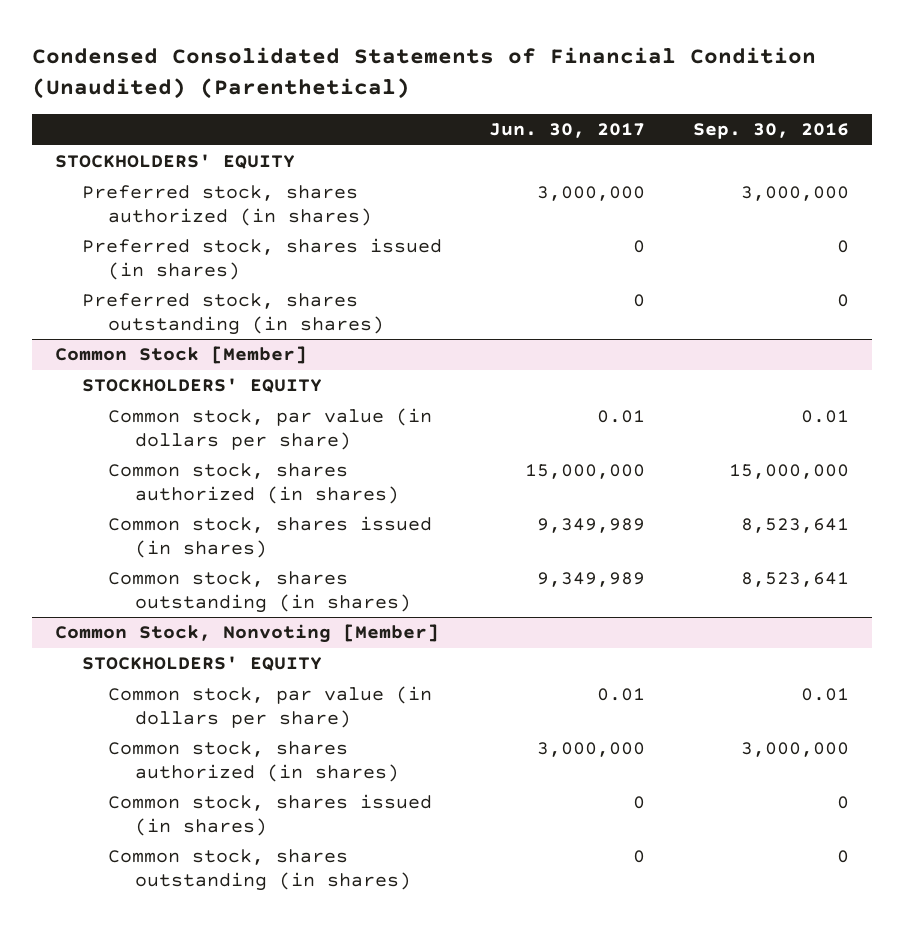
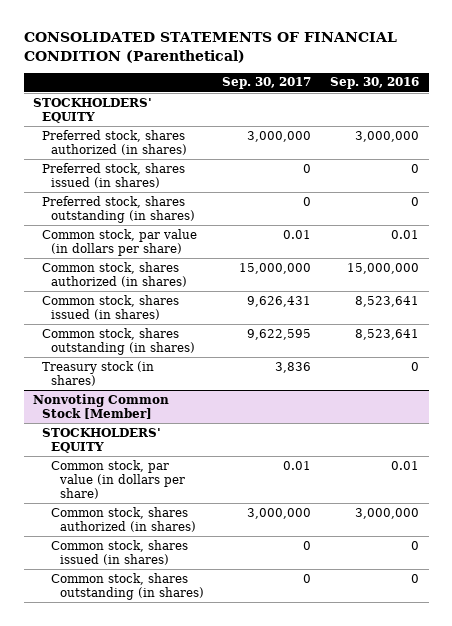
[31,46,816,99] Condensed Consolidated Statements of Financial Condition (Unaudited) (Parenthetical) -> [23,32,397,63] CONSOLIDATED STATEMENTS OF FINANCIAL CONDITION (Parenthetical)
[489,123,646,139] Jun. 30, 2017 -> none
none -> [222,77,312,90] Sep. 30, 2017
[55,346,308,365] Common Stock [Member] -> none
[81,378,322,394] STOCKHOLDERS' EQUITY -> none
none -> [41,360,154,387] Treasury stock (in shares)
[55,624,440,644] Common Stock, Nonvoting [Member] -> [33,393,170,420] Nonvoting Common Stock [Member]

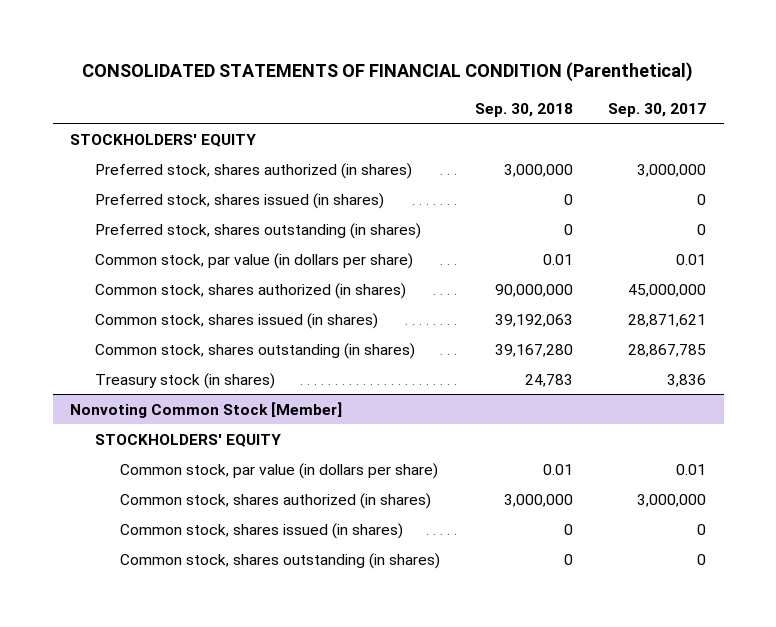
[330,77,420,90] Sep. 30, 2016 -> none
none -> [474,102,573,117] Sep. 30, 2018
[239,262,312,274] 15,000,000 -> [628,283,707,297] 45,000,000
[247,295,312,307] 9,626,431 -> [628,313,707,327] 28,871,621
[247,328,312,340] 9,622,595 -> [628,343,707,357] 28,867,785

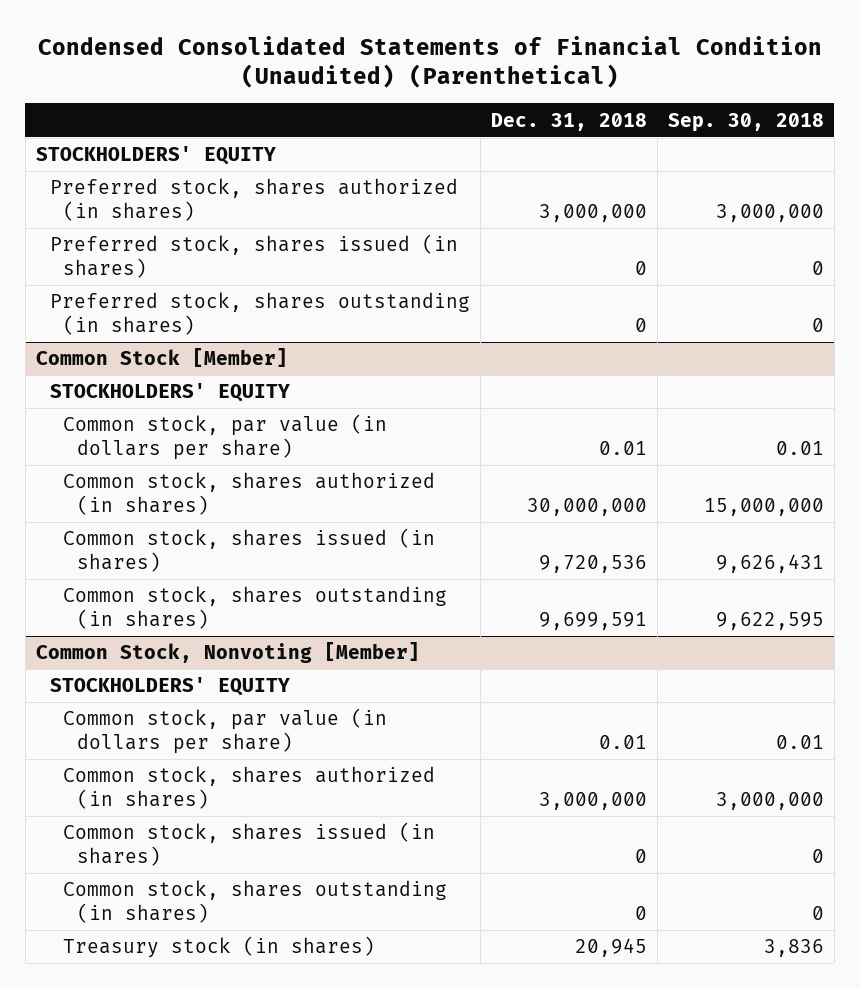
[82,62,694,83] CONSOLIDATED STATEMENTS OF FINANCIAL CONDITION (Parenthetical) -> [37,35,822,89] Condensed Consolidated Statements of Financial Condition (Unaudited) (Parenthetical)
[608,102,707,117] Sep. 30, 2017 -> none
none -> [490,112,647,131] Dec. 31, 2018
none -> [35,348,288,368] Common Stock [Member]
none -> [49,383,290,403] STOCKHOLDERS' EQUITY
[94,372,275,389] Treasury stock (in shares) -> none
[494,283,573,297] 90,000,000 -> [703,498,824,517] 15,000,000
[494,313,573,327] 39,192,063 -> [715,554,824,574] 9,626,431
[494,343,573,357] 39,167,280 -> [715,612,824,631] 9,622,595
[70,401,343,418] Nonvoting Common Stock [Member] -> [35,642,420,664] Common Stock, Nonvoting [Member]
none -> [63,936,376,959] Treasury stock (in shares)

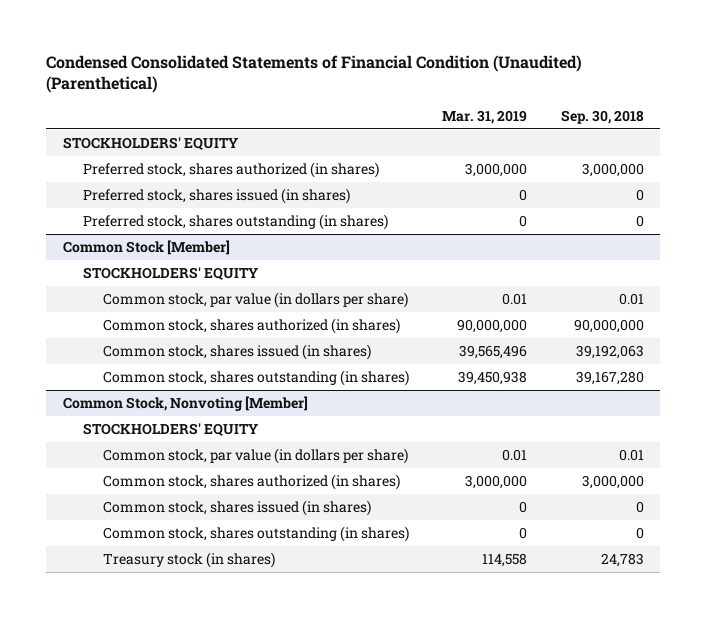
[490,112,647,131] Dec. 31, 2018 -> none
none -> [442,109,528,124] Mar. 31, 2019
[703,498,824,517] 15,000,000 -> [573,318,644,333] 90,000,000
[715,554,824,574] 9,626,431 -> [575,344,644,359] 39,192,063
[715,612,824,631] 9,622,595 -> [575,370,644,385] 39,167,280
[763,939,824,958] 3,836 -> [600,552,644,567] 24,783

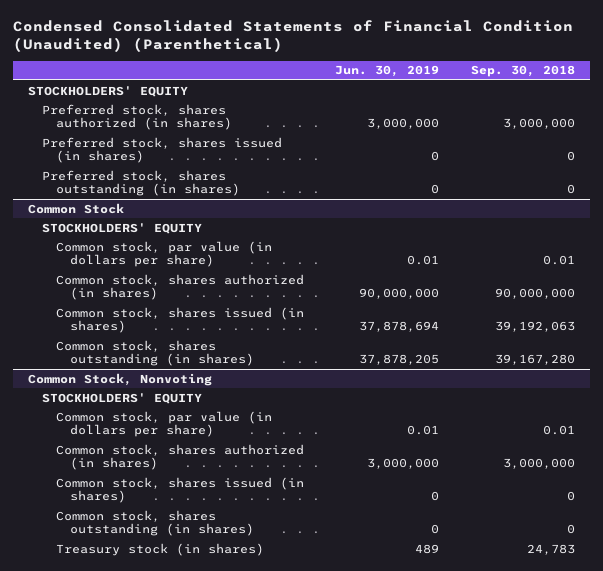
[442,109,528,124] Mar. 31, 2019 -> none
none -> [335,65,440,78] Jun. 30, 2019
[62,239,230,255] Common Stock [Member] -> [28,202,125,214] Common Stock
[62,395,308,411] Common Stock, Nonvoting [Member] -> [28,372,213,386] Common Stock, Nonvoting

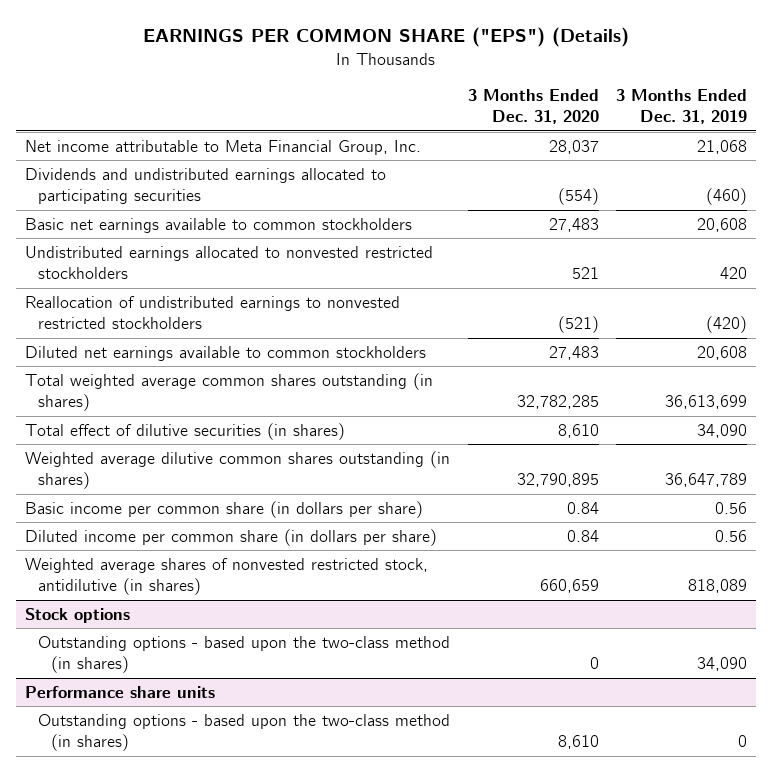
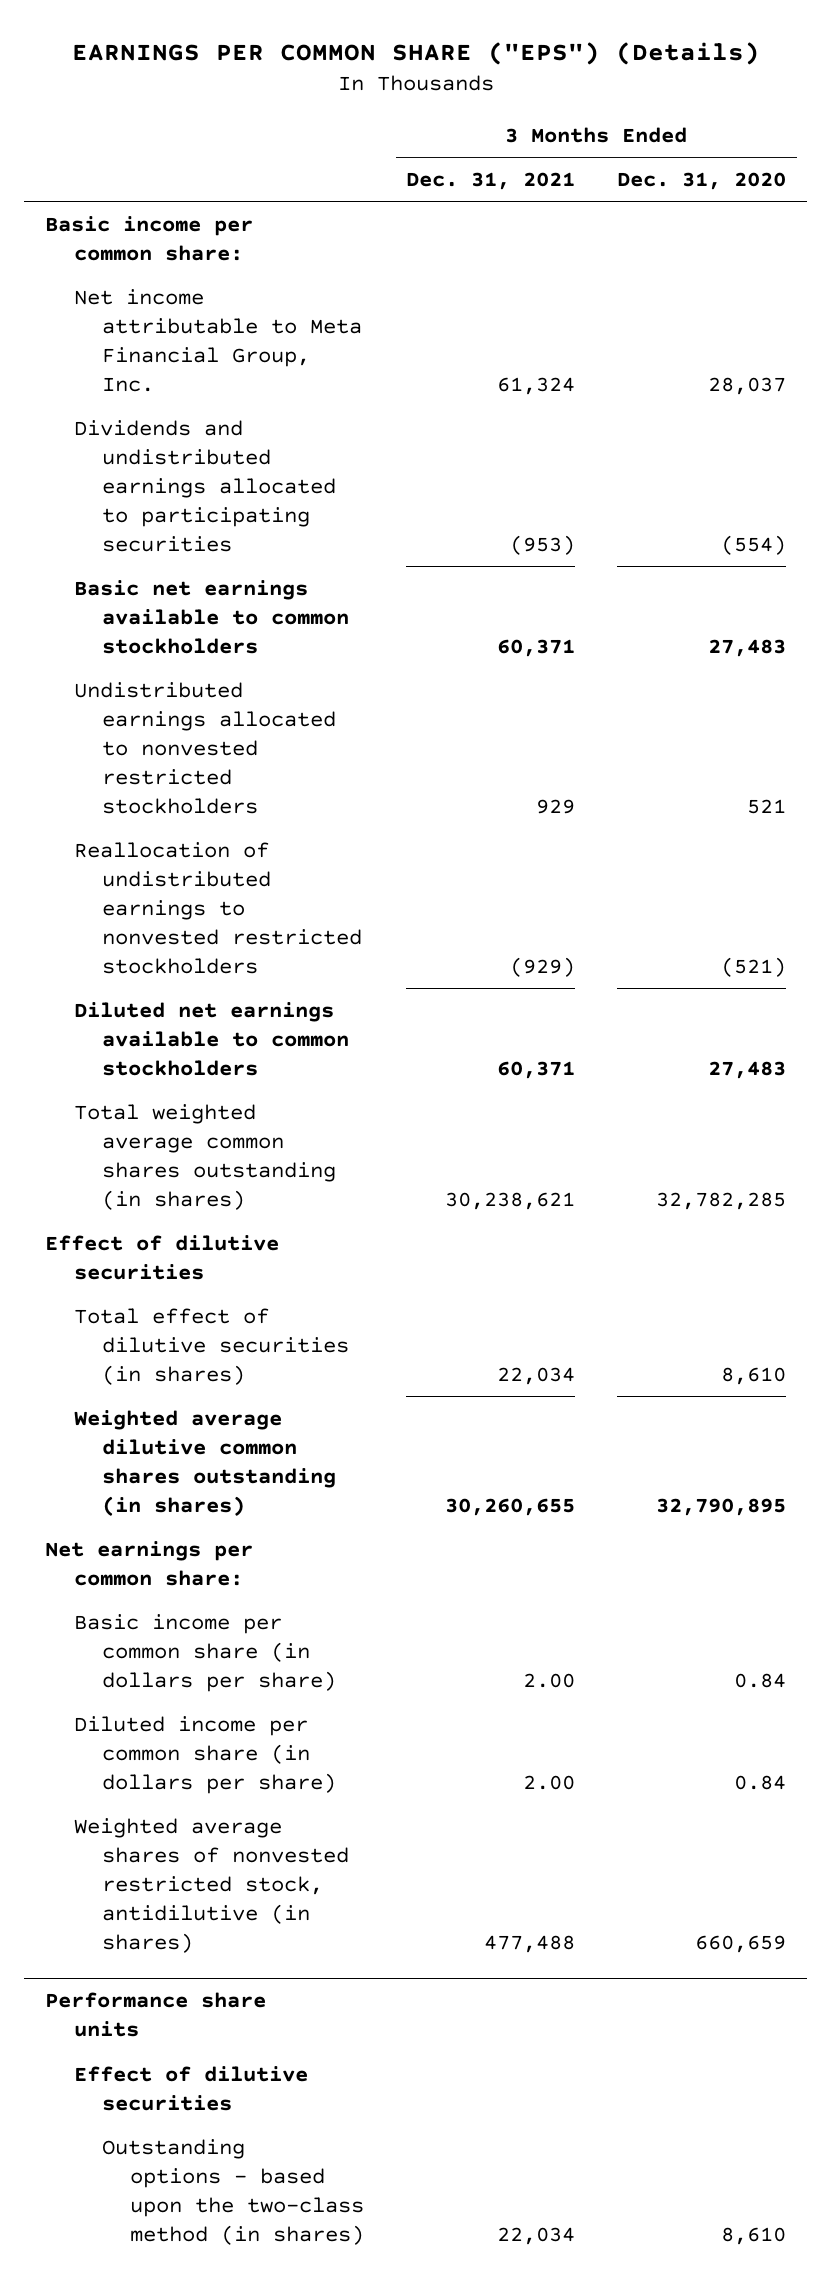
[615,89,747,125] 3 Months Ended Dec. 31, 2019 -> none
none -> [406,171,576,190] Dec. 31, 2021
none -> [45,215,254,261] Basic income per common share:
none -> [45,1234,280,1280] Effect of dilutive securities
none -> [45,1540,254,1586] Net earnings per common share:
[25,607,131,623] Stock options -> none
[38,635,451,674] Outstanding options - based upon the two-class method (in shares) -> none
none -> [73,2065,308,2111] Effect of dilutive securities

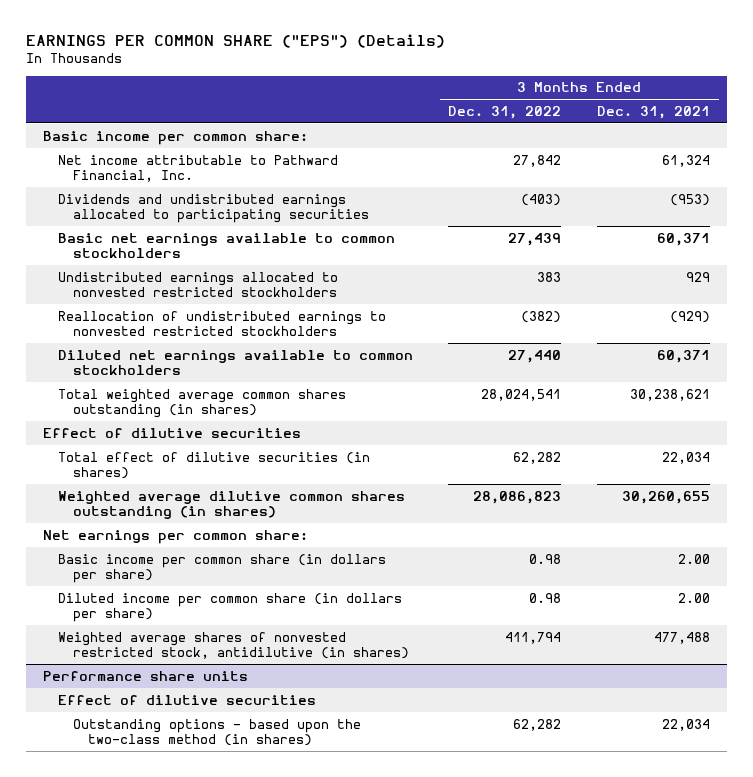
[617,171,787,190] Dec. 31, 2020 -> none
none -> [448,105,562,119] Dec. 31, 2022
[73,288,362,392] Net income attributable to Meta Financial Group, Inc. -> [58,154,339,182] Net income attributable to Pathward Financial, Inc.

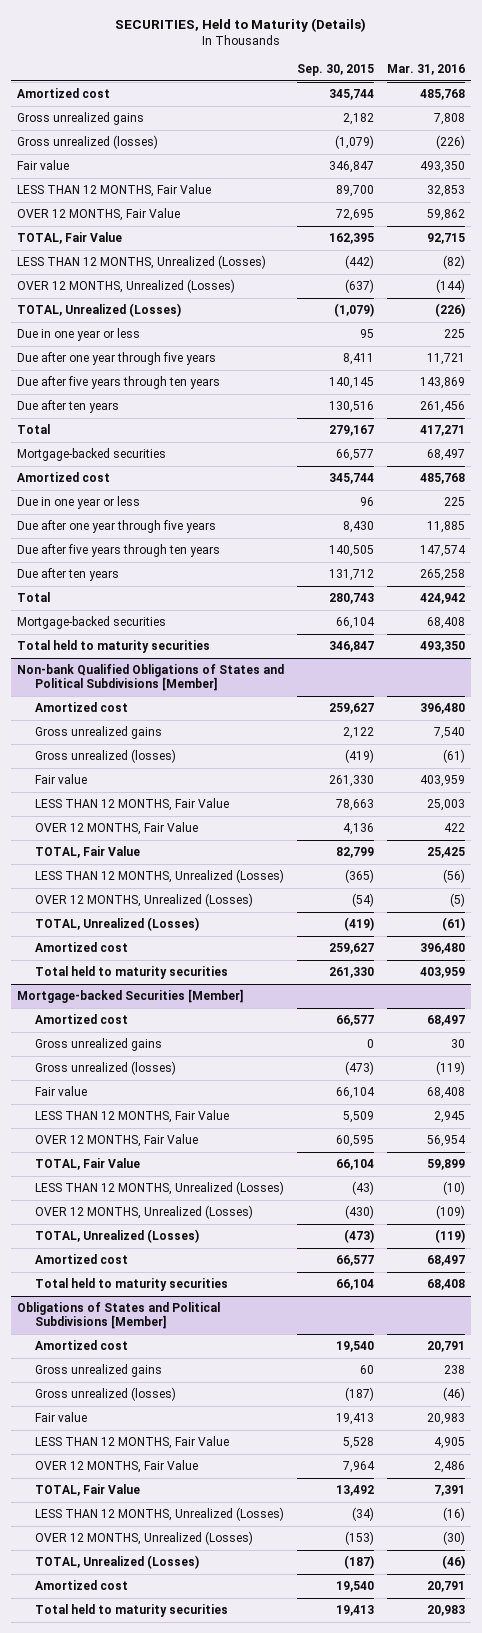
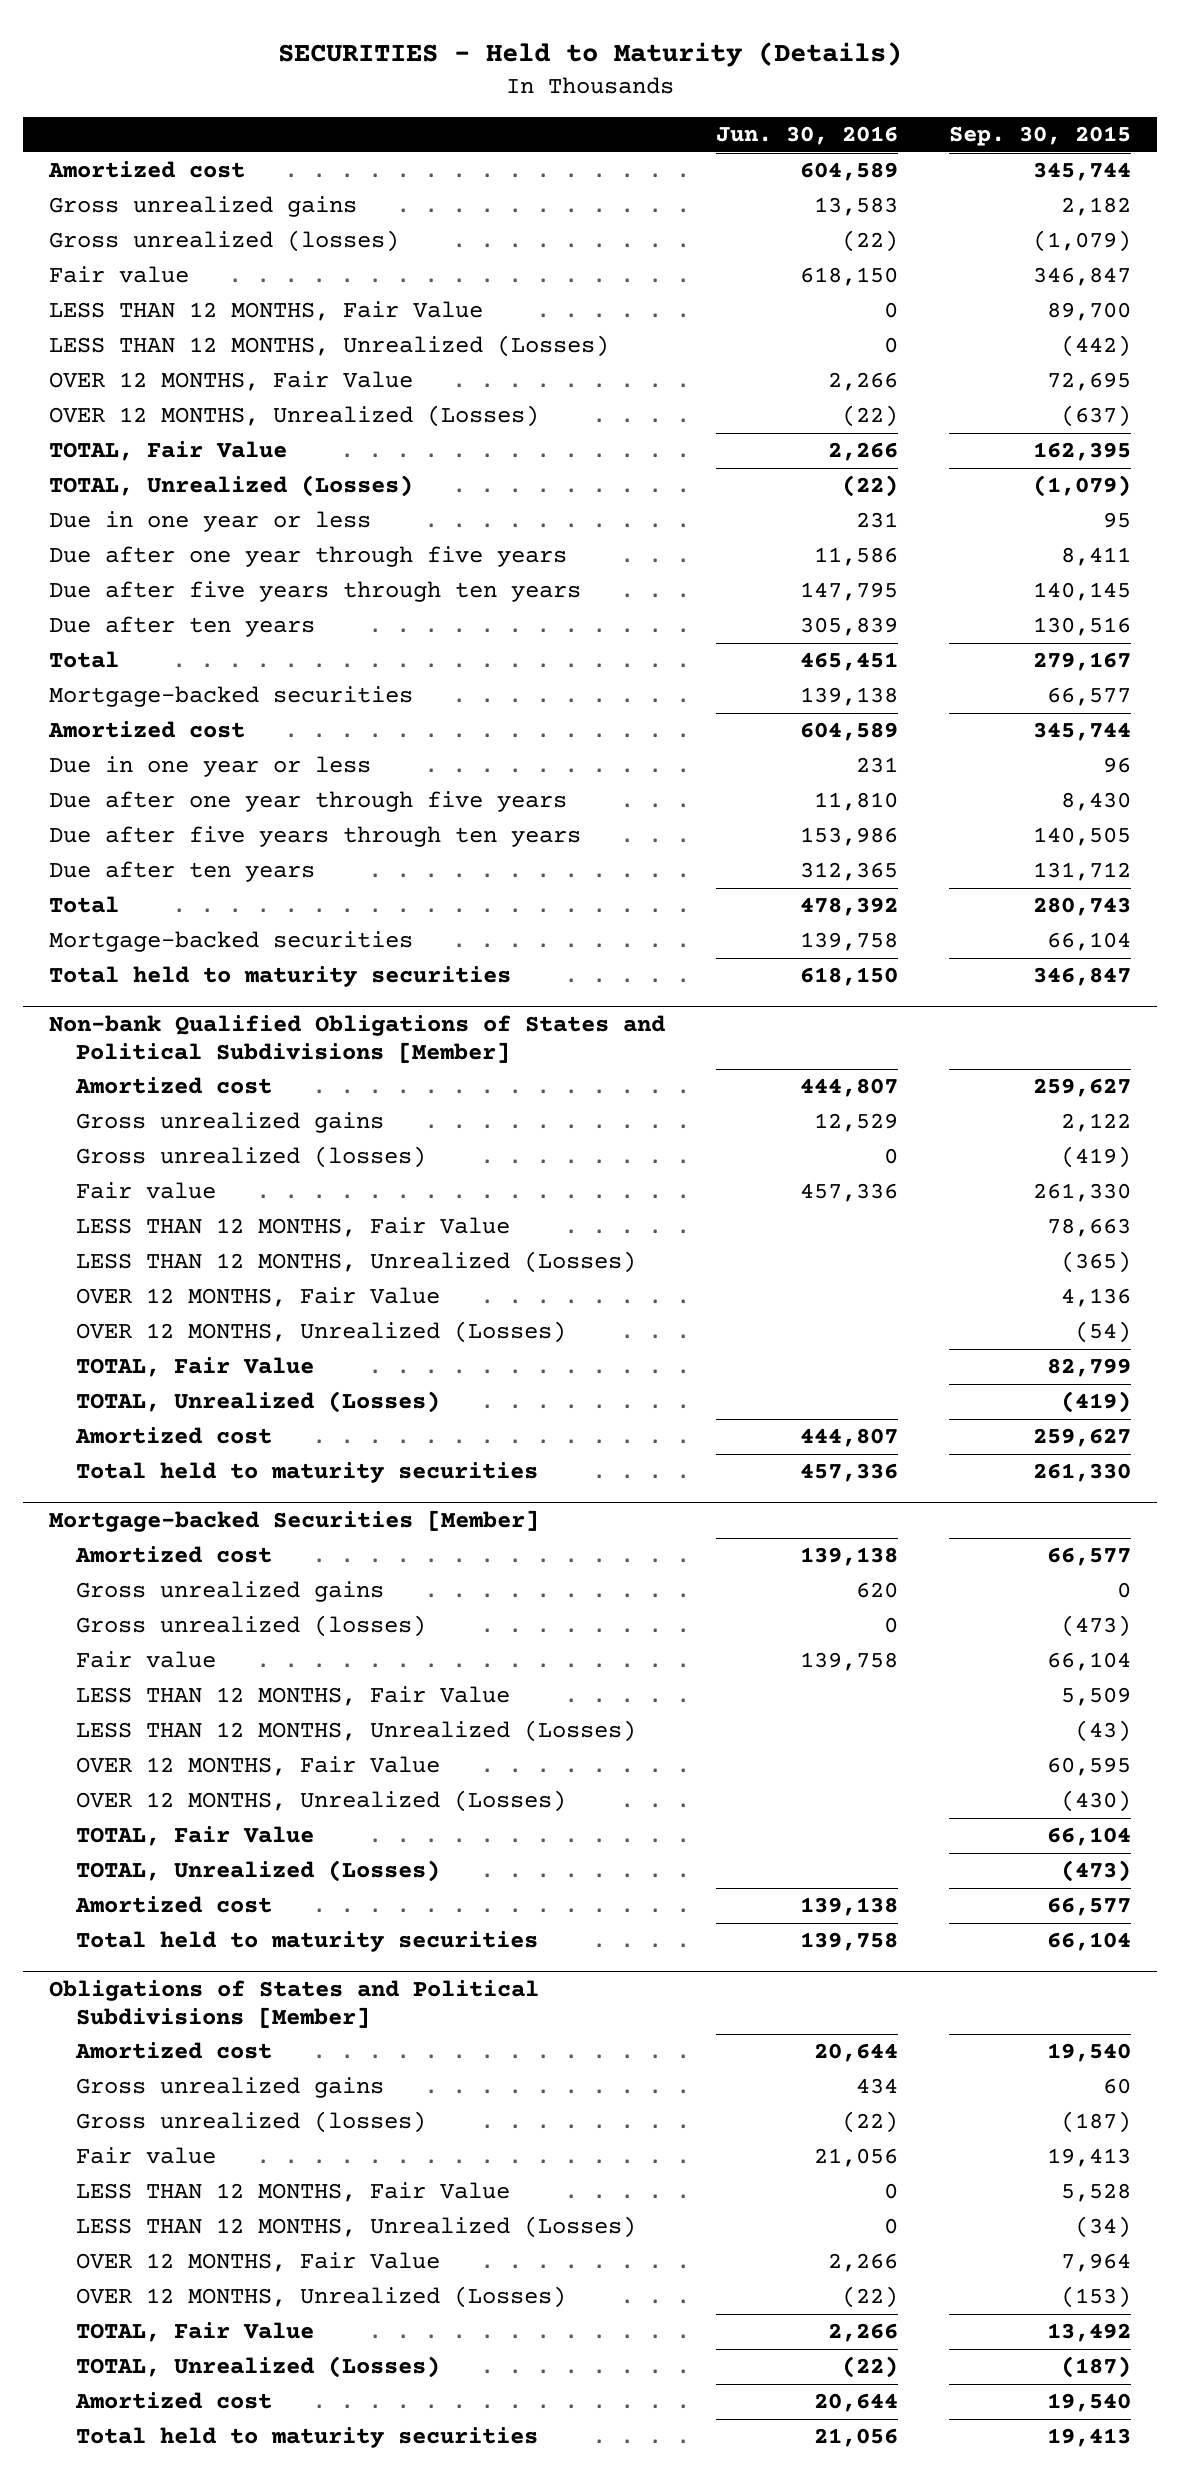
[115,18,367,33] SECURITIES, Held to Maturity (Details) -> [278,41,903,67] SECURITIES - Held to Maturity (Details)
[386,64,465,76] Mar. 31, 2016 -> none
none -> [716,126,899,146] Jun. 30, 2016
[17,208,181,222] OVER 12 MONTHS, Fair Value -> [48,371,413,392] OVER 12 MONTHS, Fair Value
[17,232,123,245] TOTAL, Fair Value -> [48,441,287,462] TOTAL, Fair Value
[35,822,199,836] OVER 12 MONTHS, Fair Value -> [75,1287,440,1308] OVER 12 MONTHS, Fair Value
[35,846,141,859] TOTAL, Fair Value -> [75,1357,314,1378] TOTAL, Fair Value
[35,1134,199,1148] OVER 12 MONTHS, Fair Value -> [75,1756,440,1777] OVER 12 MONTHS, Fair Value
[35,1158,141,1171] TOTAL, Fair Value -> [75,1826,314,1847] TOTAL, Fair Value
[35,1460,199,1474] OVER 12 MONTHS, Fair Value -> [75,2252,440,2273] OVER 12 MONTHS, Fair Value
[35,1484,141,1497] TOTAL, Fair Value -> [75,2322,314,2343] TOTAL, Fair Value

